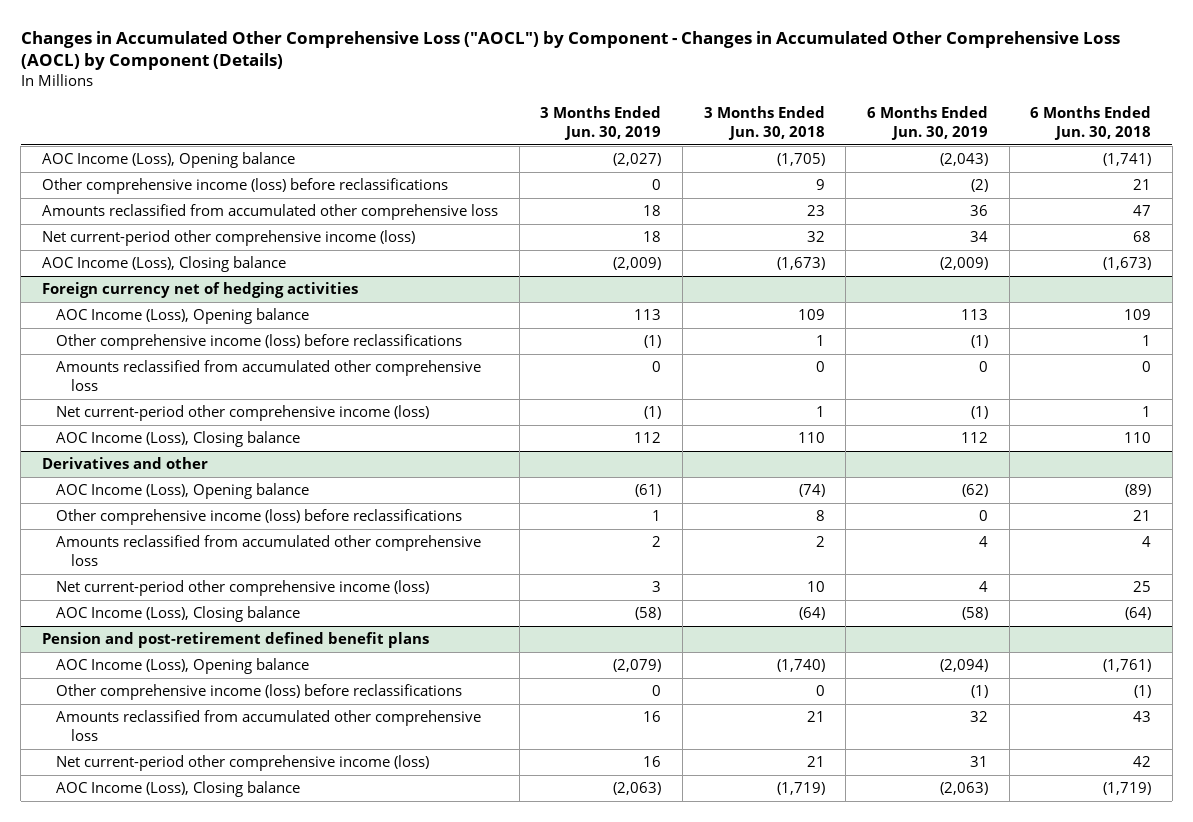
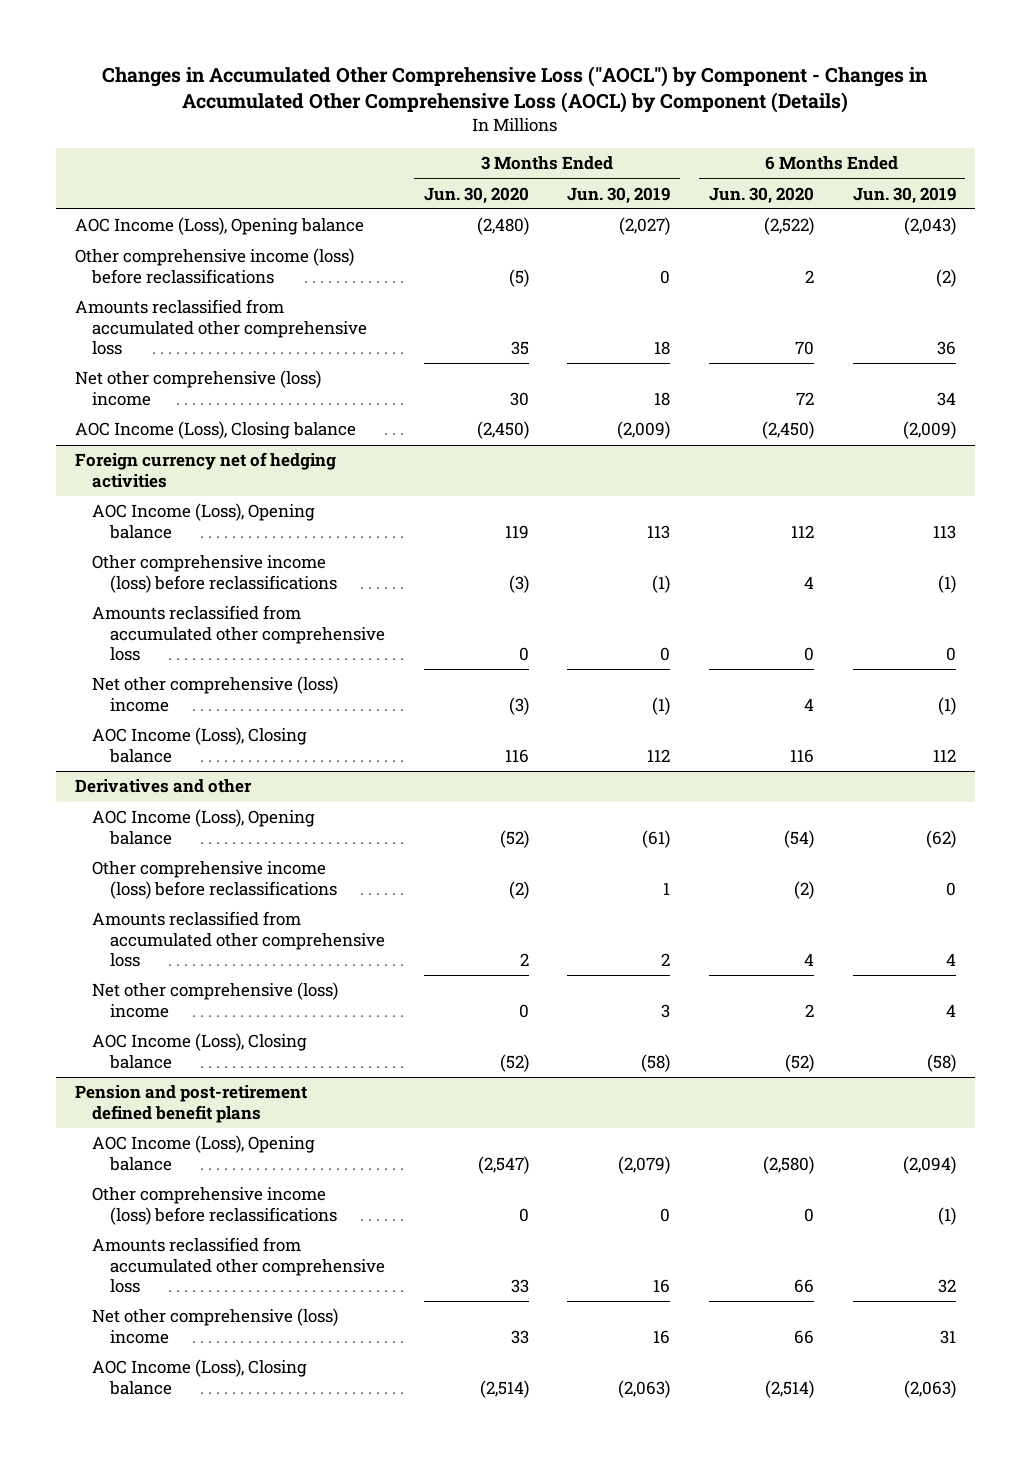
[703,106,825,140] 3 Months Ended Jun. 30, 2018 -> none
[1030,106,1152,140] 6 Months Ended Jun. 30, 2018 -> none
none -> [423,186,529,204] Jun. 30, 2020
none -> [708,186,814,204] Jun. 30, 2020
[42,230,416,247] Net current-period other comprehensive income (loss) -> [75,370,322,406] Net other comprehensive (loss) income
[56,405,430,422] Net current-period other comprehensive income (loss) -> [92,676,339,712] Net other comprehensive (loss) income
[56,580,430,597] Net current-period other comprehensive income (loss) -> [92,982,339,1018] Net other comprehensive (loss) income
[56,755,430,772] Net current-period other comprehensive income (loss) -> [92,1308,339,1344] Net other comprehensive (loss) income

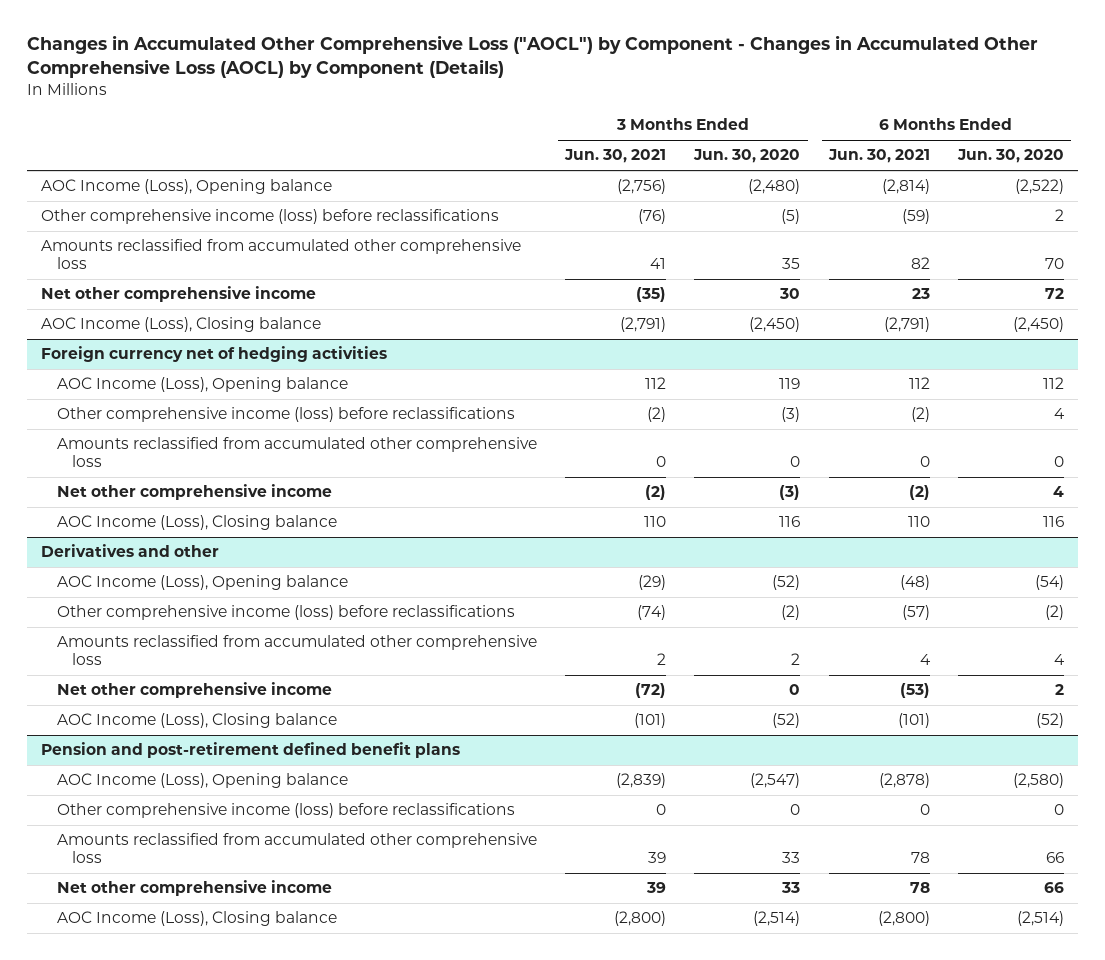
[567,186,671,204] Jun. 30, 2019 -> none
[852,186,956,204] Jun. 30, 2019 -> none
none -> [564,149,667,164] Jun. 30, 2021
none -> [827,149,930,164] Jun. 30, 2021
[75,370,322,406] Net other comprehensive (loss) income -> [40,286,316,303] Net other comprehensive income
[92,676,339,712] Net other comprehensive (loss) income -> [56,484,332,501] Net other comprehensive income
[92,982,339,1018] Net other comprehensive (loss) income -> [56,682,332,699] Net other comprehensive income
[92,1308,339,1344] Net other comprehensive (loss) income -> [56,880,332,897] Net other comprehensive income

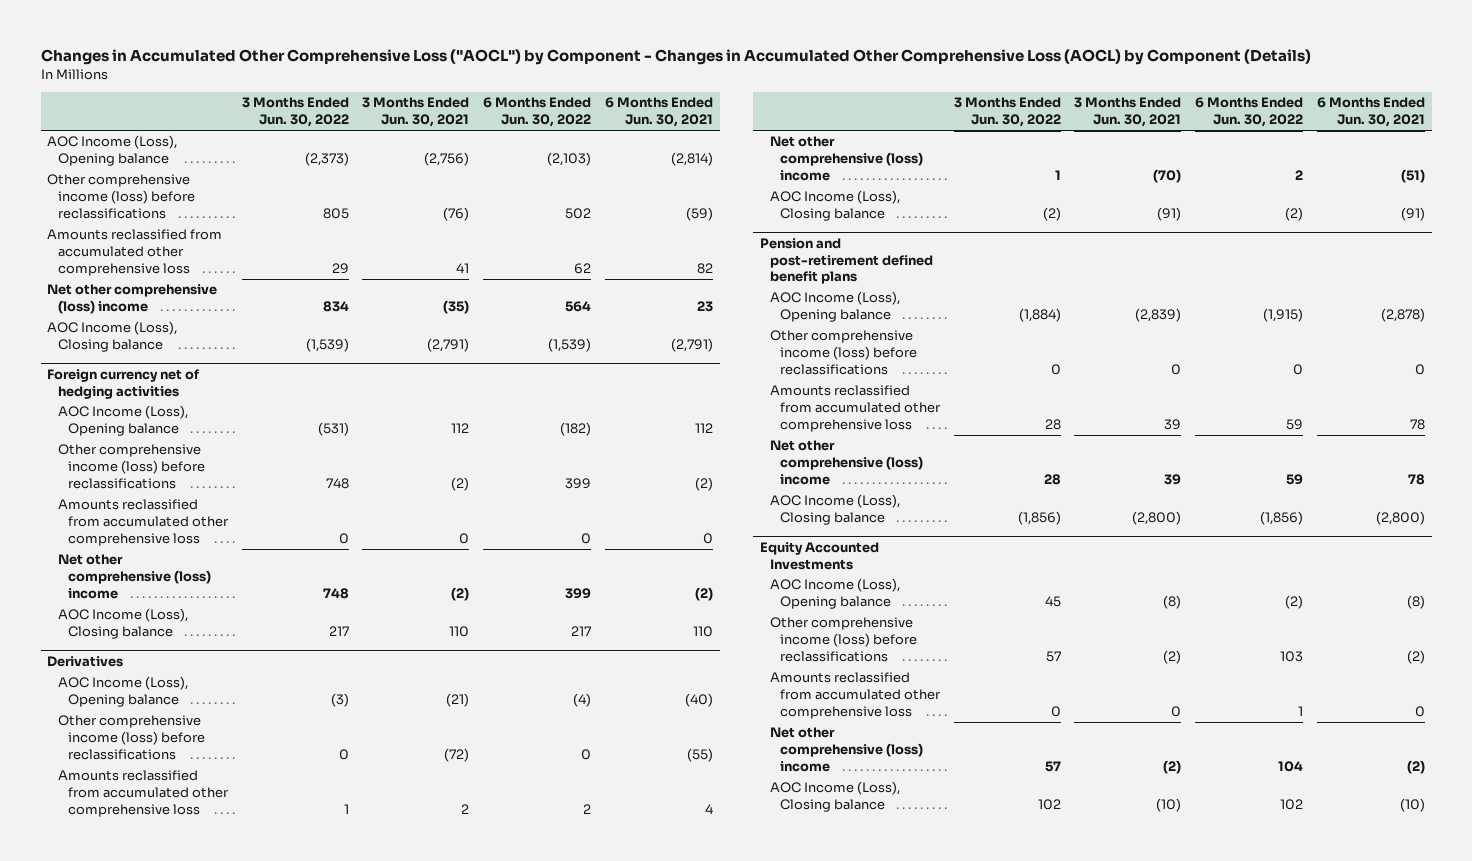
[693,149,801,164] Jun. 30, 2020 -> none
[957,149,1065,164] Jun. 30, 2020 -> none
none -> [241,97,349,128] 3 Months Ended Jun. 30, 2022
none -> [483,97,592,128] 6 Months Ended Jun. 30, 2022
[40,286,316,303] Net other comprehensive income -> [47,284,218,315] Net other comprehensive (loss) income
[56,484,332,501] Net other comprehensive income -> [57,554,211,600] Net other comprehensive (loss) income
[40,544,219,558] Derivatives and other -> [47,655,124,667] Derivatives
[638,575,667,591] (29) -> [446,693,470,708] (21)
[899,575,930,591] (48) -> [684,693,713,708] (40)
[637,605,667,621] (74) -> [444,748,470,763] (72)
[901,605,930,621] (57) -> [686,748,713,763] (55)
[56,682,332,699] Net other comprehensive income -> [769,136,923,182] Net other comprehensive (loss) income
[635,683,667,699] (72) -> [1153,169,1182,184] (70)
[899,683,930,699] (53) -> [1400,169,1425,184] (51)
[634,713,667,729] (101) -> [1157,207,1182,222] (91)
[897,713,930,729] (101) -> [1400,207,1425,222] (91)
[56,880,332,897] Net other comprehensive income -> [769,440,923,486] Net other comprehensive (loss) income
none -> [759,541,879,570] Equity Accounted Investments
none -> [769,578,900,610] AOC Income (Loss), Opening balance
none -> [769,617,917,663] Other comprehensive income (loss) before reclassifications
none -> [769,672,941,720] Amounts reclassified from accumulated other comprehensive loss
none -> [769,727,923,773] Net other comprehensive (loss) income
none -> [769,781,900,813] AOC Income (Loss), Closing balance

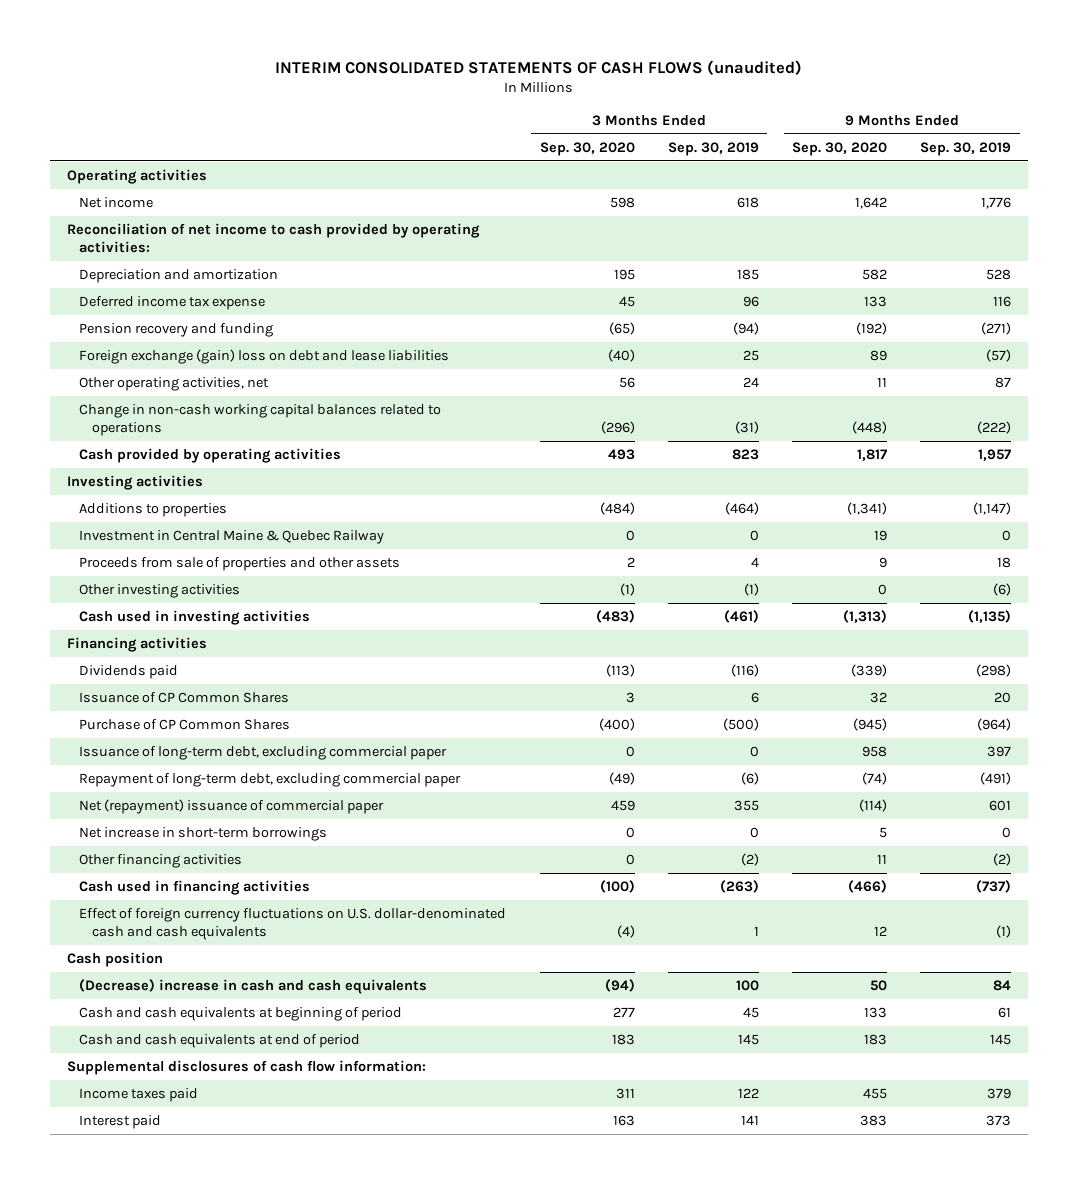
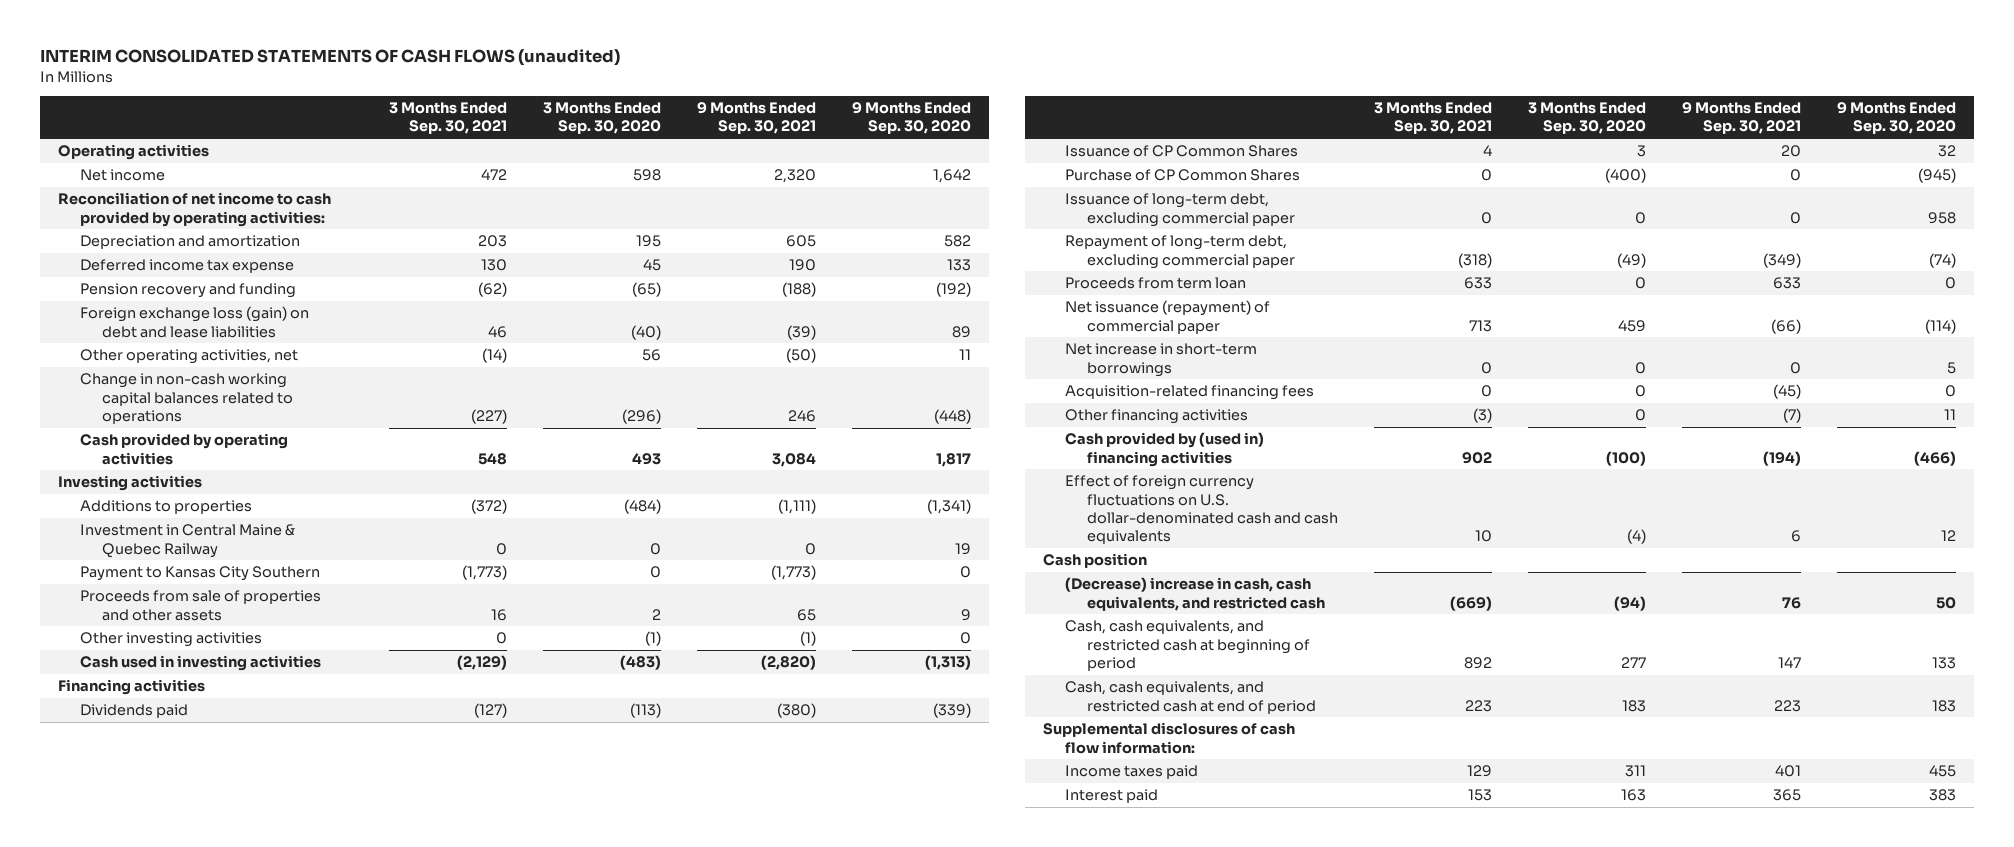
[667,141,759,156] Sep. 30, 2019 -> none
[920,141,1012,156] Sep. 30, 2019 -> none
none -> [388,102,507,135] 3 Months Ended Sep. 30, 2021
none -> [697,102,817,135] 9 Months Ended Sep. 30, 2021
[79,349,450,365] Foreign exchange (gain) loss on debt and lease liabilities -> [79,306,309,338] Foreign exchange loss (gain) on debt and lease liabilities
none -> [79,566,320,582] Payment to Kansas City Southern
none -> [1064,277,1246,290] Proceeds from term loan
[79,799,385,815] Net (repayment) issuance of commercial paper -> [1064,300,1270,334] Net issuance (repayment) of commercial paper
none -> [1064,385,1314,401] Acquisition-related financing fees
[79,880,311,896] Cash used in financing activities -> [1064,432,1264,467] Cash provided by (used in) financing activities
[79,979,428,995] (Decrease) increase in cash and cash equivalents -> [1064,577,1325,611] (Decrease) increase in cash, cash equivalents, and restricted cash
[79,1007,403,1022] Cash and cash equivalents at beginning of period -> [1064,620,1310,671] Cash, cash equivalents, and restricted cash at beginning of period
[79,1034,361,1049] Cash and cash equivalents at end of period -> [1064,681,1316,714] Cash, cash equivalents, and restricted cash at end of period

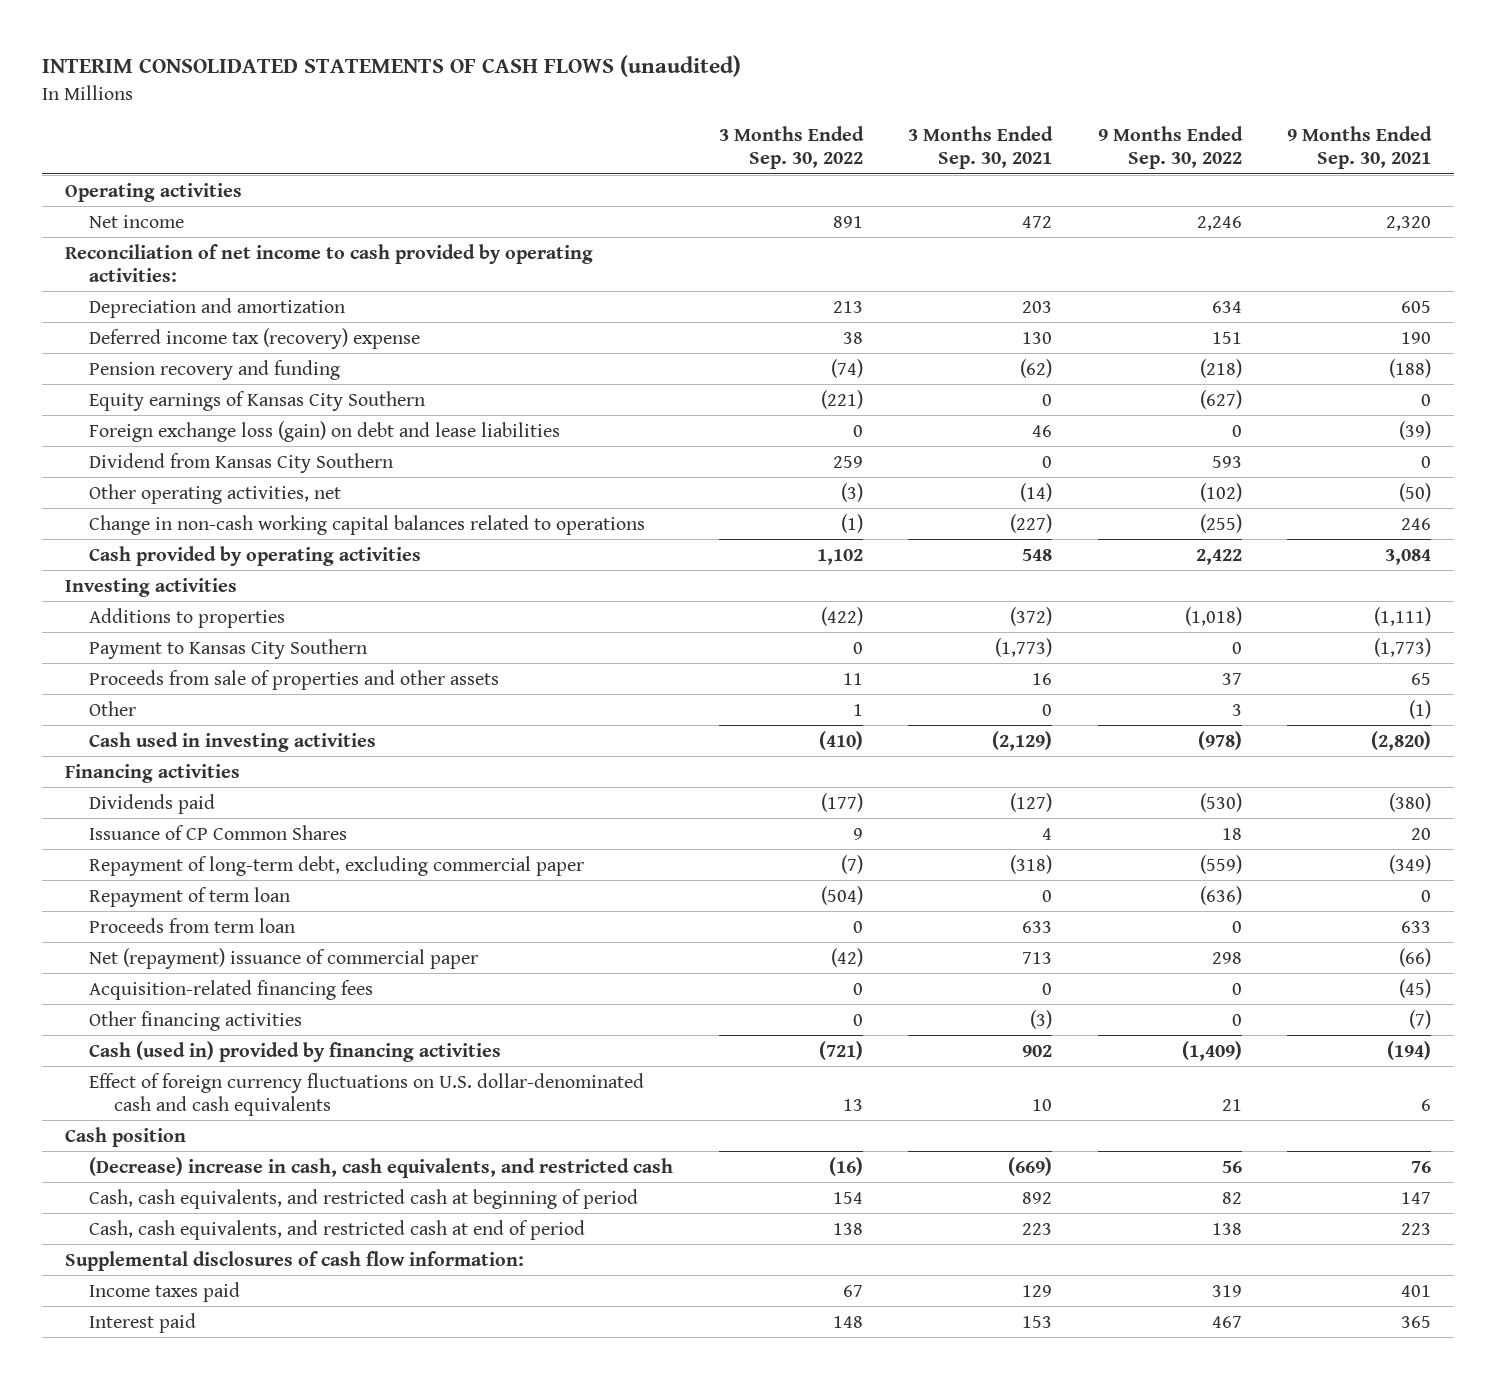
[542,102,661,135] 3 Months Ended Sep. 30, 2020 -> none
[852,102,972,135] 9 Months Ended Sep. 30, 2020 -> none
none -> [718,125,864,170] 3 Months Ended Sep. 30, 2022
none -> [1097,125,1243,170] 9 Months Ended Sep. 30, 2022
[79,259,294,274] Deferred income tax expense -> [89,327,421,349] Deferred income tax (recovery) expense
none -> [89,390,426,411] Equity earnings of Kansas City Southern
none -> [89,452,394,473] Dividend from Kansas City Southern
[79,524,295,558] Investment in Central Maine & Quebec Railway -> none
[79,632,262,648] Other investing activities -> [89,700,137,716] Other
[1064,169,1300,182] Purchase of CP Common Shares -> none
[1064,193,1295,227] Issuance of long-term debt, excluding commercial paper -> none
none -> [89,886,291,907] Repayment of term loan
[1064,343,1257,377] Net increase in short-term borrowings -> none
[1064,300,1270,334] Net issuance (repayment) of commercial paper -> [89,947,479,969] Net (repayment) issuance of commercial paper
[1064,432,1264,467] Cash provided by (used in) financing activities -> [89,1040,502,1062] Cash (used in) provided by financing activities

